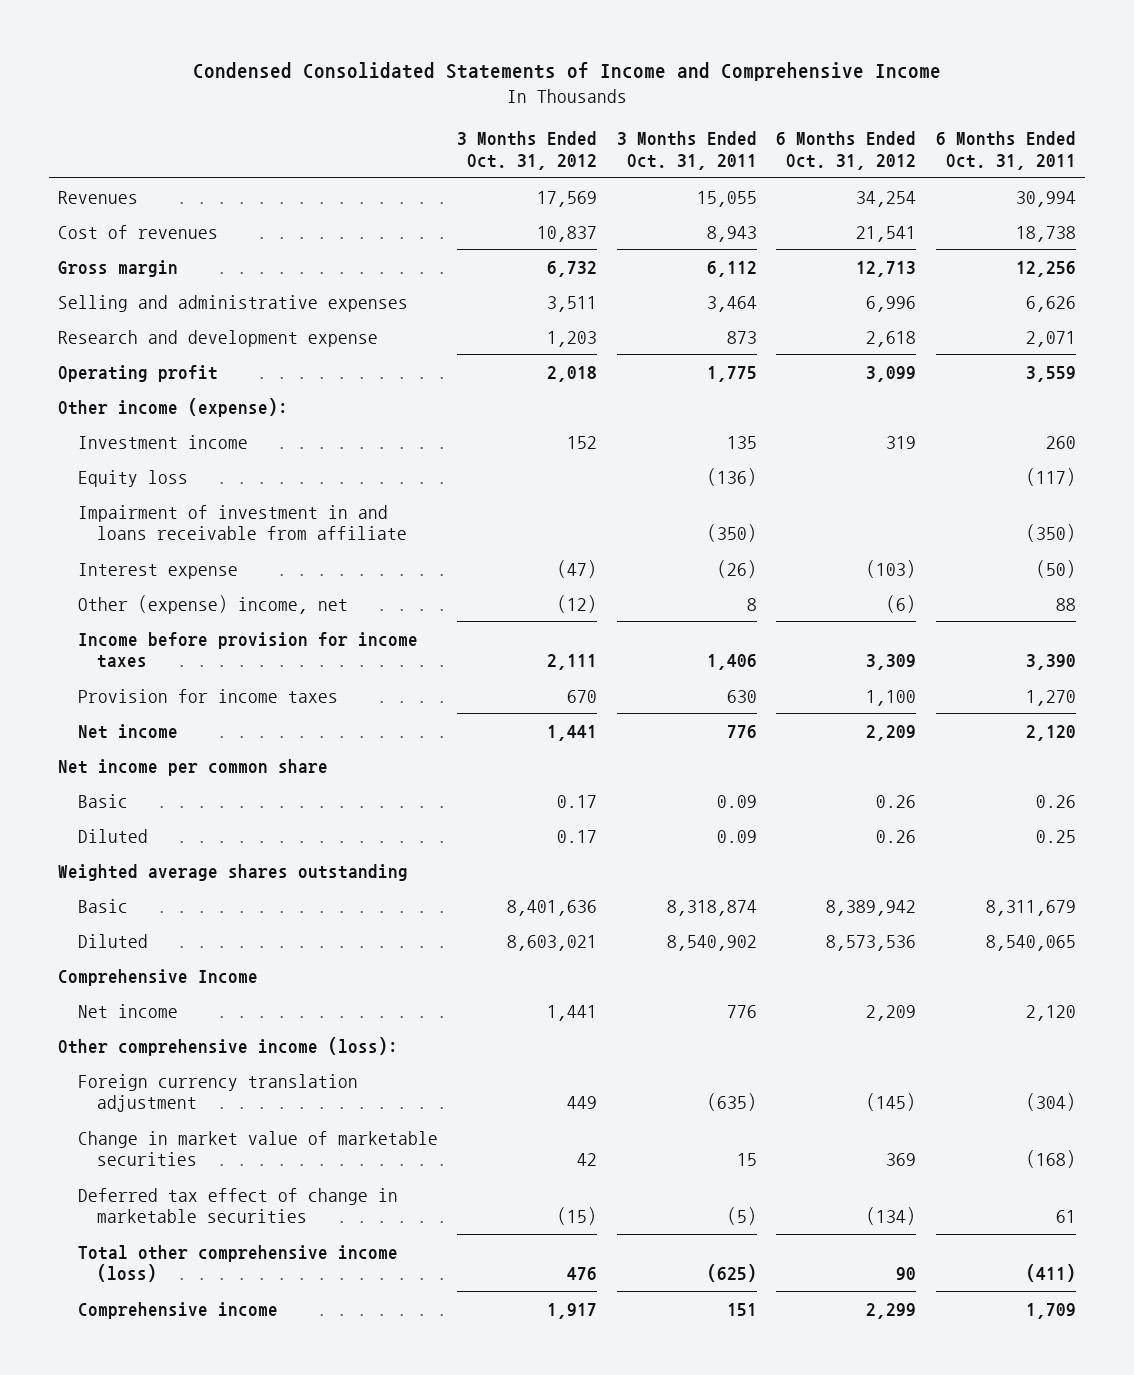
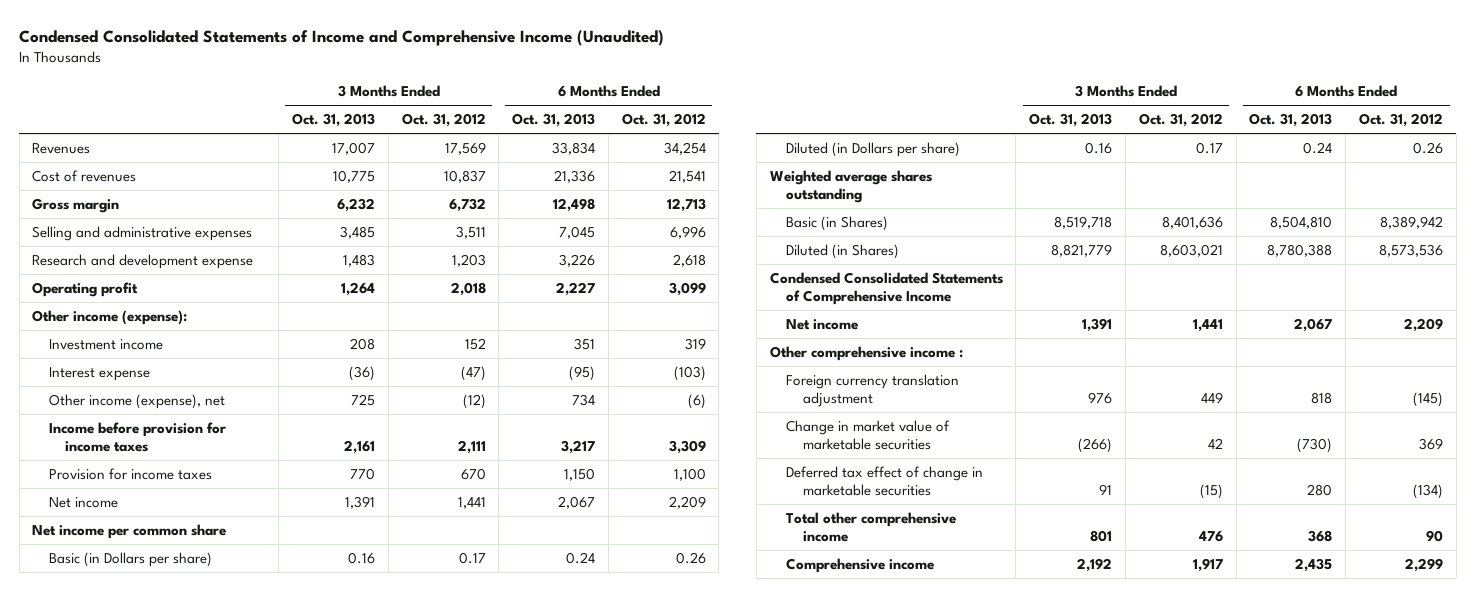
[193,62,942,82] Condensed Consolidated Statements of Income and Comprehensive Income -> [19,30,665,47] Condensed Consolidated Statements of Income and Comprehensive Income (Unaudited)
[616,131,757,170] 3 Months Ended Oct. 31, 2011 -> none
[935,131,1076,170] 6 Months Ended Oct. 31, 2011 -> none
none -> [291,113,375,128] Oct. 31, 2013
none -> [512,113,596,128] Oct. 31, 2013
[77,469,188,487] Equity loss -> none
[77,504,407,541] Impairment of investment in and loans receivable from affiliate -> none
[77,594,348,614] Other (expense) income, net -> [48,393,225,409] Other income (expense), net
[77,793,128,808] Basic -> [48,551,212,567] Basic (in Dollars per share)
[77,828,148,843] Diluted -> [786,141,961,157] Diluted (in Dollars per share)
[58,968,259,986] Comprehensive Income -> none
[77,898,128,913] Basic -> [786,215,889,231] Basic (in Shares)
[77,933,148,948] Diluted -> [786,243,900,259] Diluted (in Shares)
none -> [769,271,1003,306] Condensed Consolidated Statements of Comprehensive Income
[58,1036,399,1056] Other comprehensive income (loss): -> [769,345,963,361] Other comprehensive income :
[77,1244,398,1283] Total other comprehensive income (loss) -> [786,511,957,543] Total other comprehensive income

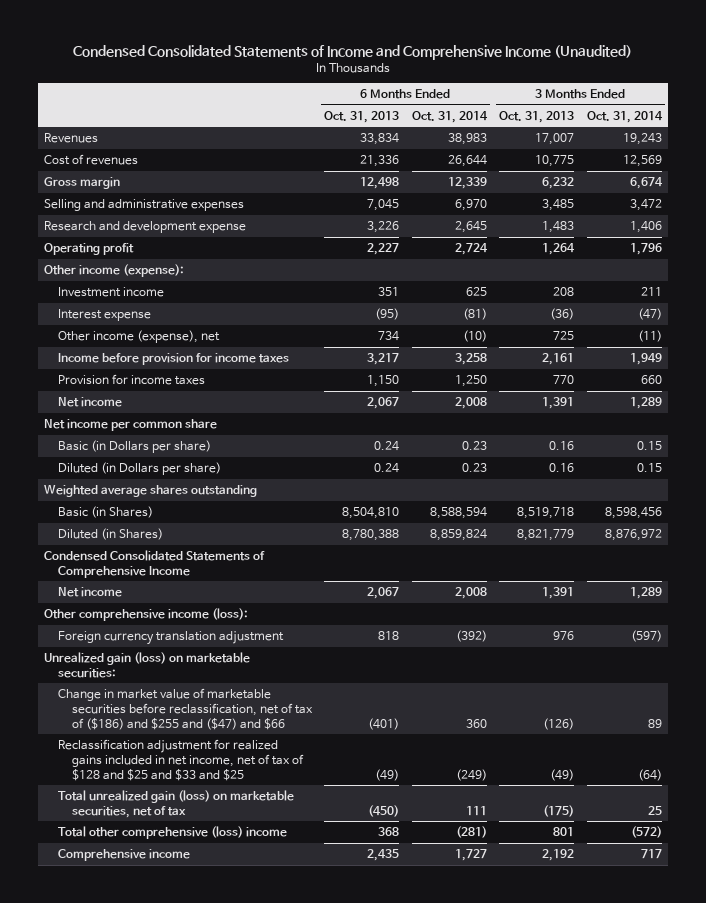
[401,113,486,128] Oct. 31, 2012 -> none
[621,113,706,128] Oct. 31, 2012 -> none
none -> [411,110,488,123] Oct. 31, 2014
none -> [586,110,663,123] Oct. 31, 2014
[769,345,963,361] Other comprehensive income : -> [44,607,249,621] Other comprehensive income (loss):
[786,419,951,451] Change in market value of marketable securities -> none
[786,465,984,497] Deferred tax effect of change in marketable securities -> none
none -> [44,651,251,678] Unrealized gain (loss) on marketable securities:
none -> [57,687,313,730] Change in market value of marketable securities before reclassification, net of tax of ($186) and $255 and ($47) and $66
none -> [57,738,304,781] Reclassification adjustment for realized gains included in net income, net of tax of $128 and $25 and $33 and $25
none -> [57,789,294,818] Total unrealized gain (loss) on marketable securities, net of tax
[786,511,957,543] Total other comprehensive income -> [57,825,287,839] Total other comprehensive (loss) income

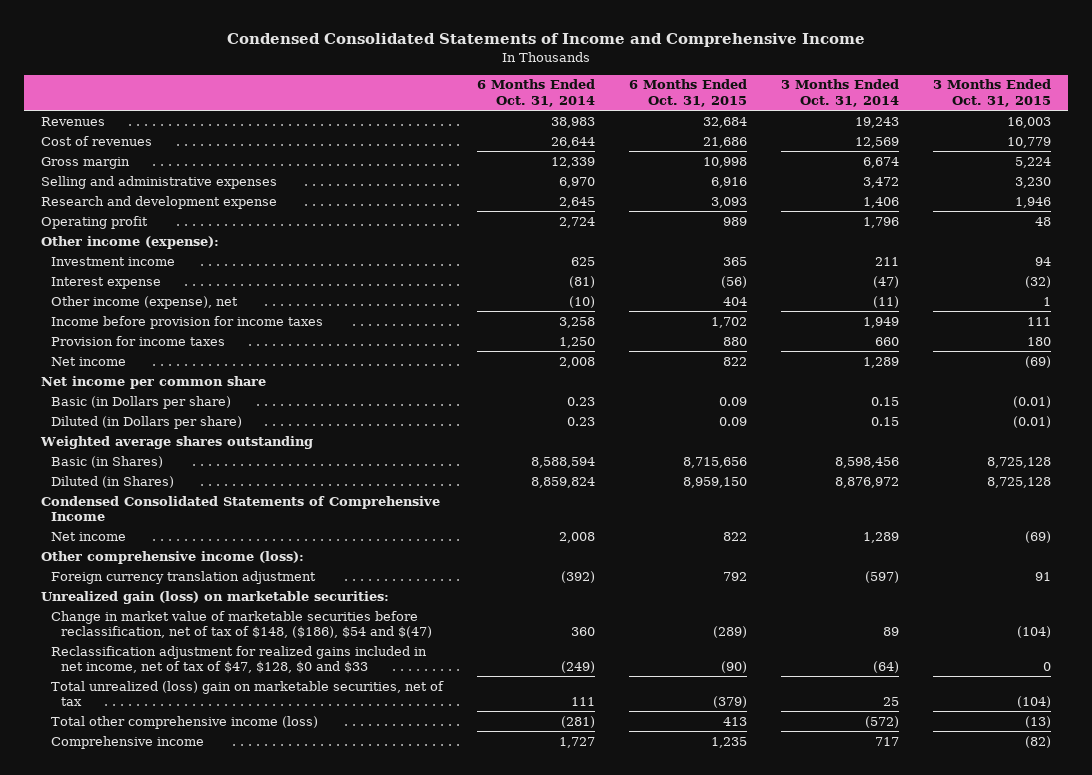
[72,44,632,60] Condensed Consolidated Statements of Income and Comprehensive Income (Unaudited) -> [227,33,866,48] Condensed Consolidated Statements of Income and Comprehensive Income
[324,110,400,123] Oct. 31, 2013 -> none
[499,110,575,123] Oct. 31, 2013 -> none
none -> [629,79,748,107] 6 Months Ended Oct. 31, 2015
none -> [933,79,1052,107] 3 Months Ended Oct. 31, 2015
[57,687,313,730] Change in market value of marketable securities before reclassification, net of tax of ($186) and $255 and ($47) and $66 -> [51,610,433,639] Change in market value of marketable securities before reclassification, net of tax of $148, ($186), $54 and $(47)
[57,738,304,781] Reclassification adjustment for realized gains included in net income, net of tax of $128 and $25 and $33 and $25 -> [51,645,428,674] Reclassification adjustment for realized gains included in net income, net of tax of $47, $128, $0 and $33
[57,789,294,818] Total unrealized gain (loss) on marketable securities, net of tax -> [51,680,445,707] Total unrealized (loss) gain on marketable securities, net of tax
[57,825,287,839] Total other comprehensive (loss) income -> [51,715,319,729] Total other comprehensive income (loss)

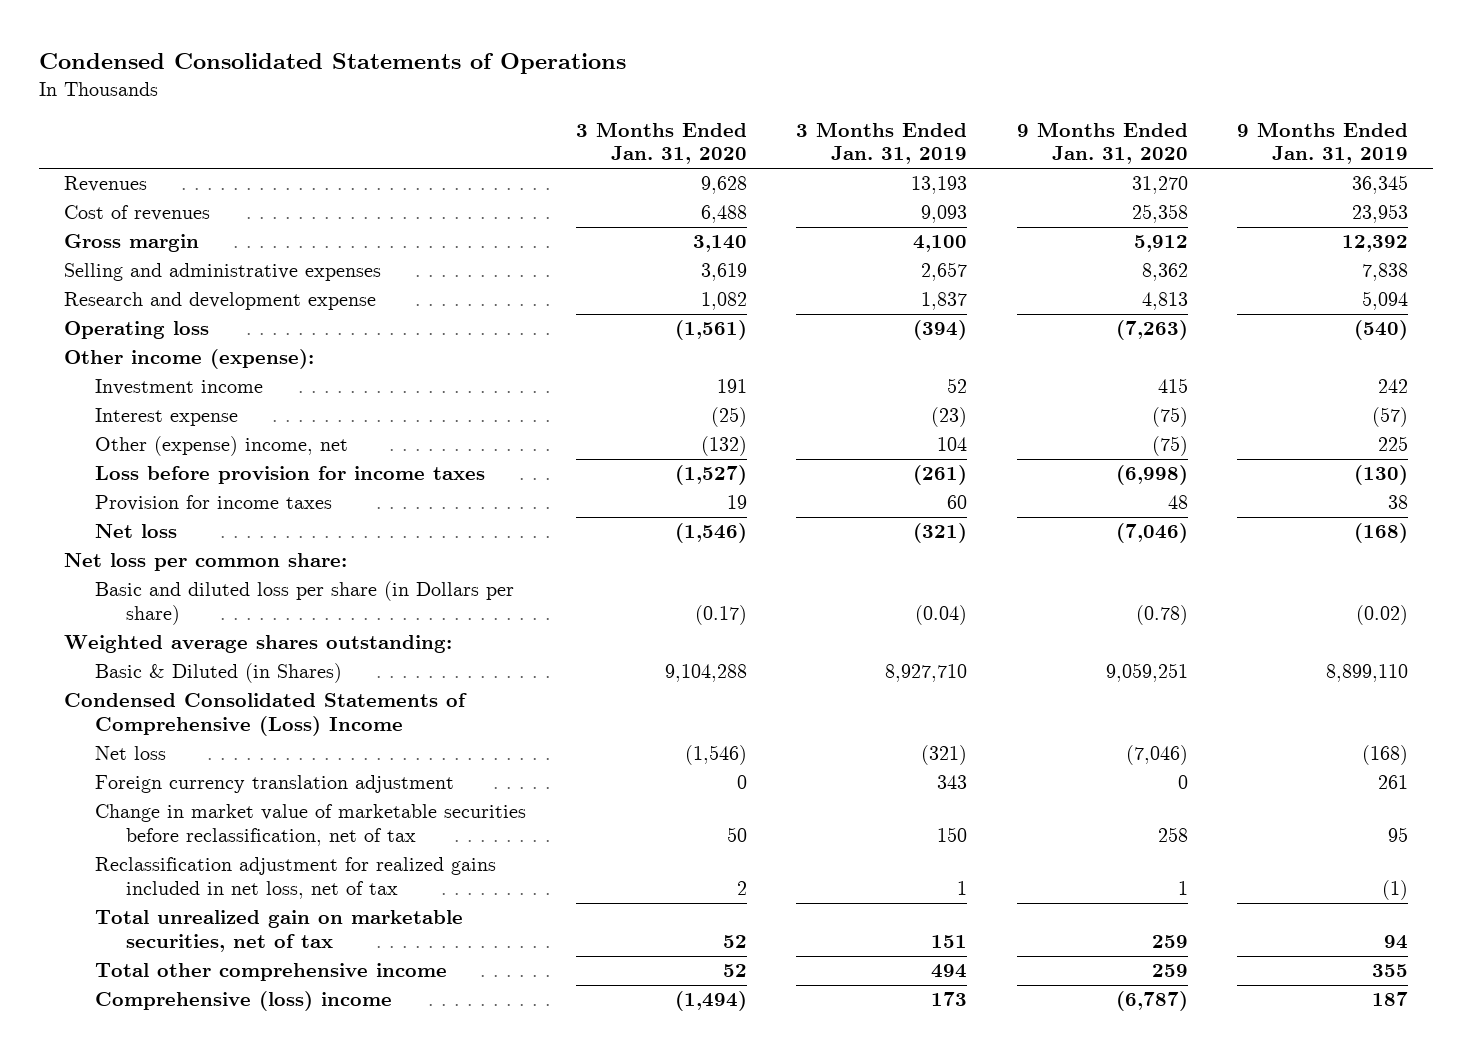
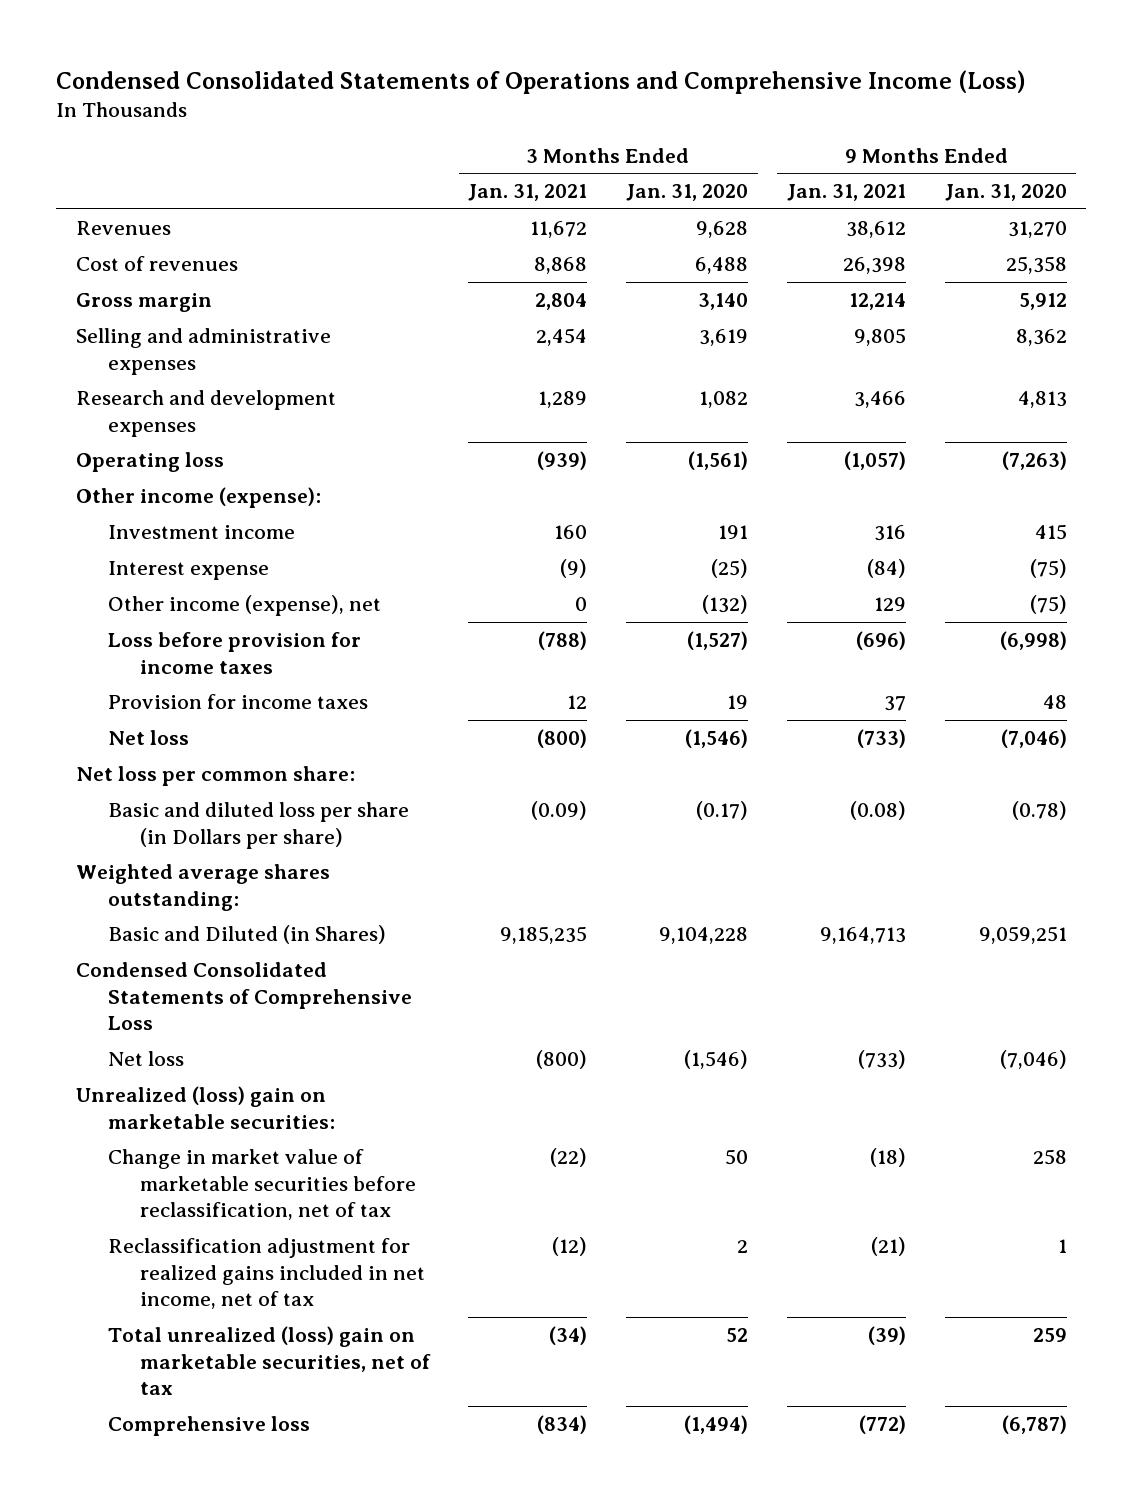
[39,53,627,75] Condensed Consolidated Statements of Operations -> [56,69,1027,94] Condensed Consolidated Statements of Operations and Comprehensive Income (Loss)
[796,121,968,165] 3 Months Ended Jan. 31, 2019 -> none
[1237,121,1409,165] 9 Months Ended Jan. 31, 2019 -> none
none -> [468,184,588,202] Jan. 31, 2021
none -> [786,184,906,202] Jan. 31, 2021
[63,292,376,311] Research and development expense -> [75,389,336,437] Research and development expenses
[95,436,349,457] Other (expense) income, net -> [107,594,381,616] Other income (expense), net
[95,663,343,684] Basic & Diluted (in Shares) -> [107,924,386,944] Basic and Diluted (in Shares)
[664,664,747,683] 9,104,288 -> [659,926,749,944] 9,104,228
[63,693,467,736] Condensed Consolidated Statements of Comprehensive (Loss) Income -> [75,961,412,1031] Condensed Consolidated Statements of Comprehensive Loss
[95,775,455,794] Foreign currency translation adjustment -> none
none -> [75,1085,335,1129] Unrealized (loss) gain on marketable securities:
[95,963,448,982] Total other comprehensive income -> none
[95,857,497,899] Reclassification adjustment for realized gains included in net loss, net of tax -> [107,1237,425,1310] Reclassification adjustment for realized gains included in net income, net of tax
[95,910,464,952] Total unrealized gain on marketable securities, net of tax -> [107,1325,431,1396] Total unrealized (loss) gain on marketable securities, net of tax
[95,991,393,1012] Comprehensive (loss) income -> [107,1415,310,1436] Comprehensive loss

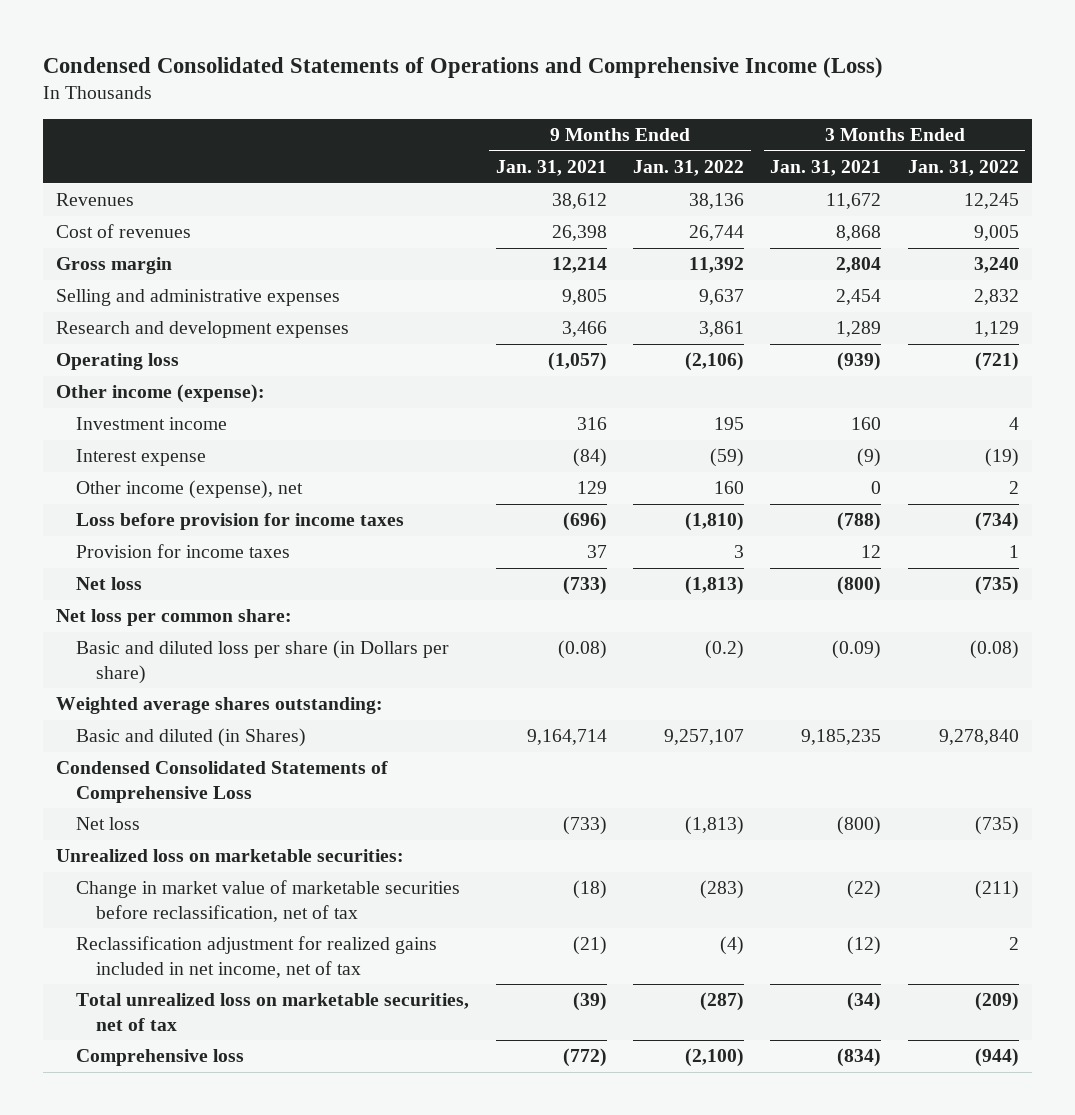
[626,184,749,202] Jan. 31, 2020 -> none
[944,184,1067,202] Jan. 31, 2020 -> none
none -> [633,160,745,177] Jan. 31, 2022
none -> [907,160,1019,177] Jan. 31, 2022
[107,924,386,944] Basic and Diluted (in Shares) -> [76,728,307,748] Basic and diluted (in Shares)
[819,926,906,944] 9,164,713 -> [526,729,607,746] 9,164,714
[75,1085,335,1129] Unrealized (loss) gain on marketable securities: -> [56,849,405,863] Unrealized loss on marketable securities:
[107,1325,431,1396] Total unrealized (loss) gain on marketable securities, net of tax -> [76,993,470,1031] Total unrealized loss on marketable securities, net of tax

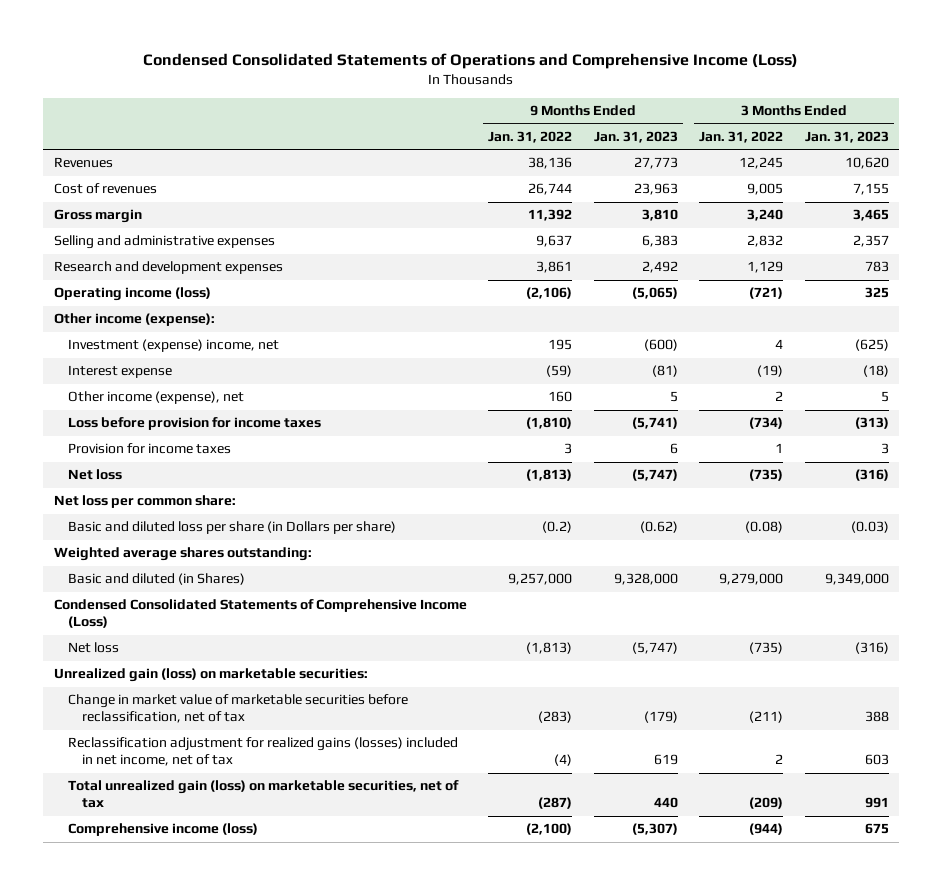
[495,160,607,177] Jan. 31, 2021 -> none
[770,160,882,177] Jan. 31, 2021 -> none
none -> [593,130,678,143] Jan. 31, 2023
none -> [804,130,889,143] Jan. 31, 2023
[56,353,180,371] Operating loss -> [53,287,211,302] Operating income (loss)
[76,417,228,431] Investment income -> [67,339,279,353] Investment (expense) income, net
[664,729,745,746] 9,257,107 -> [508,573,573,586] 9,257,000
[938,729,1019,746] 9,278,840 -> [719,573,784,586] 9,279,000
[56,761,389,803] Condensed Consolidated Statements of Comprehensive Loss -> [53,599,467,629] Condensed Consolidated Statements of Comprehensive Income (Loss)
[56,849,405,863] Unrealized loss on marketable securities: -> [53,668,368,683] Unrealized gain (loss) on marketable securities:
[76,936,438,978] Reclassification adjustment for realized gains included in net income, net of tax -> [67,737,458,767] Reclassification adjustment for realized gains (losses) included in net income, net of tax
[76,993,470,1031] Total unrealized loss on marketable securities, net of tax -> [67,780,459,809] Total unrealized gain (loss) on marketable securities, net of tax
[76,1049,245,1067] Comprehensive loss -> [67,823,258,837] Comprehensive income (loss)

